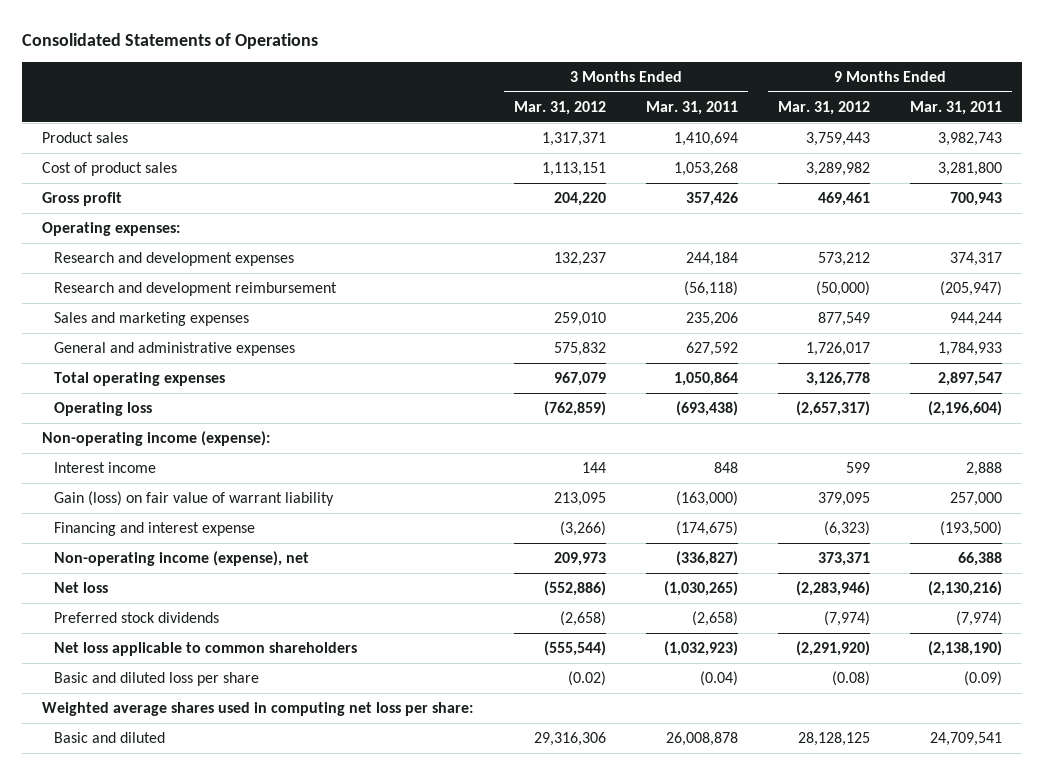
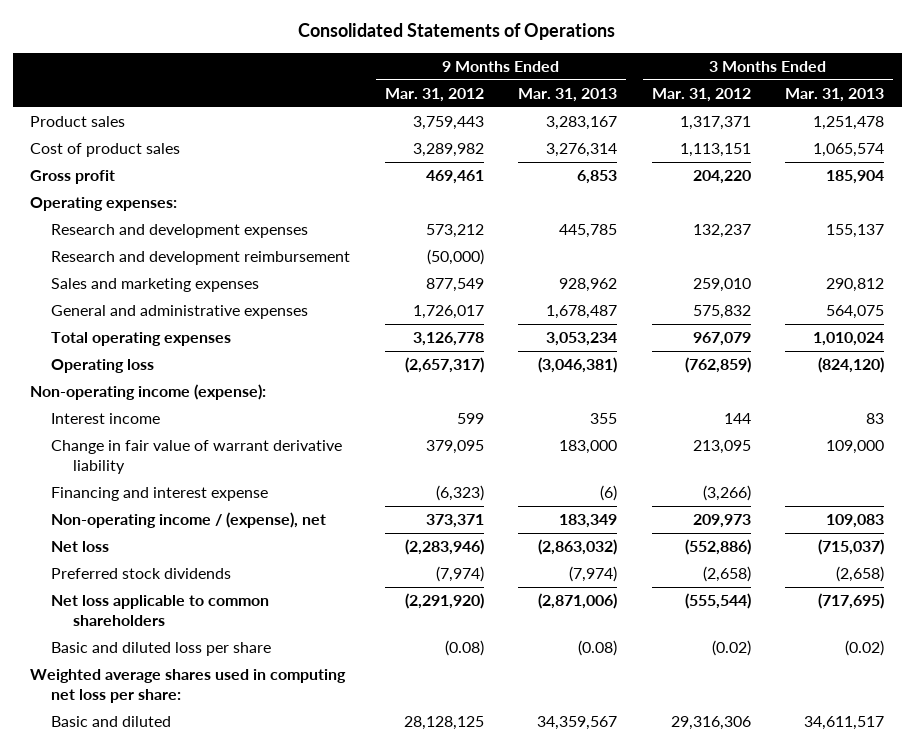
[645,100,738,115] Mar. 31, 2011 -> none
[910,100,1003,115] Mar. 31, 2011 -> none
none -> [518,87,618,102] Mar. 31, 2013
none -> [785,87,885,102] Mar. 31, 2013
[54,491,335,507] Gain (loss) on fair value of warrant liability -> [51,440,343,474] Change in fair value of warrant derivative liability
[54,551,310,567] Non-operating income (expense), net -> [51,512,327,529] Non-operating income / (expense), net

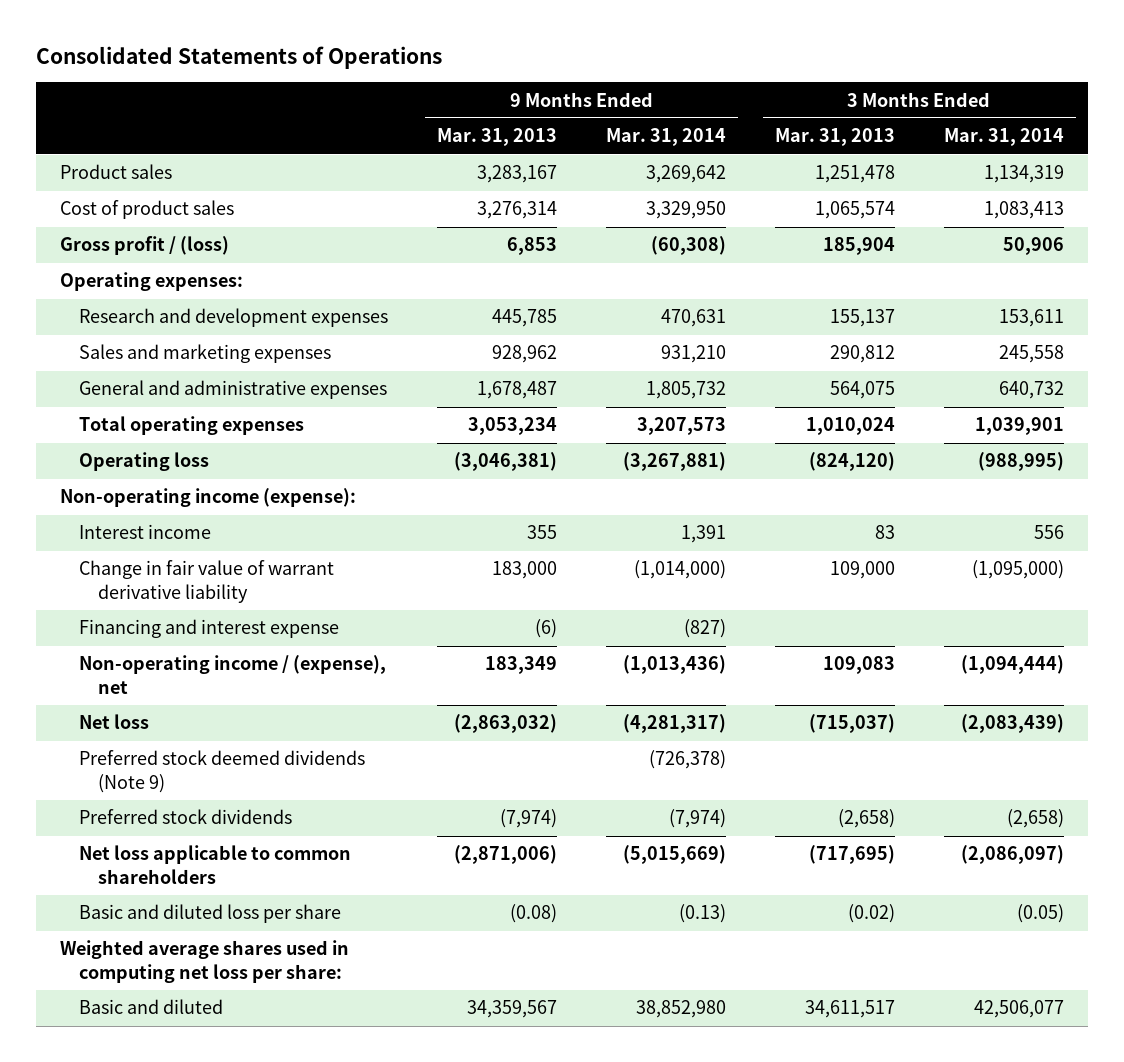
[384,87,484,102] Mar. 31, 2012 -> none
[651,87,751,102] Mar. 31, 2012 -> none
none -> [606,128,727,147] Mar. 31, 2014
none -> [943,128,1064,147] Mar. 31, 2014
[30,170,116,185] Gross profit -> [60,236,230,256] Gross profit / (loss)
[51,251,351,266] Research and development reimbursement -> none
none -> [79,750,366,793] Preferred stock deemed dividends (Note 9)

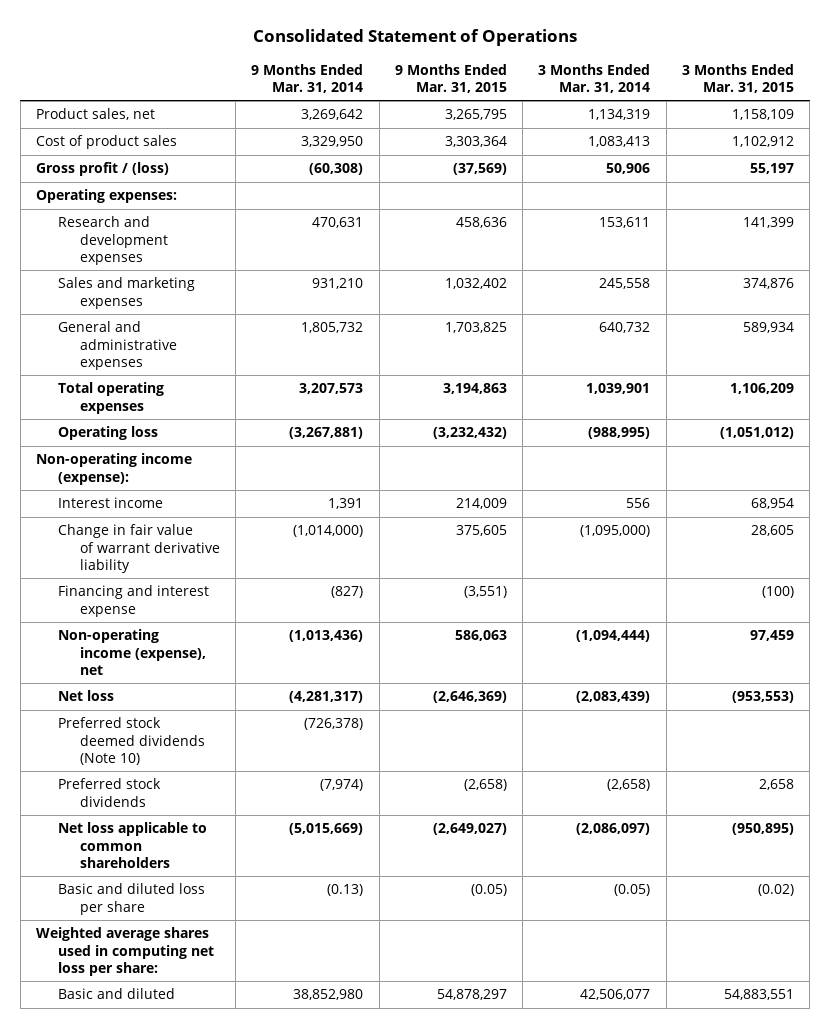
[35,46,442,70] Consolidated Statements of Operations -> [252,29,577,47] Consolidated Statement of Operations
[437,128,558,147] Mar. 31, 2013 -> none
[775,128,896,147] Mar. 31, 2013 -> none
none -> [394,63,507,93] 9 Months Ended Mar. 31, 2015
none -> [681,63,794,93] 3 Months Ended Mar. 31, 2015
[60,164,173,180] Product sales -> [35,108,155,121] Product sales, net
[79,655,387,694] Non-operating income / (expense), net -> [57,629,206,675] Non-operating income (expense), net
[79,750,366,793] Preferred stock deemed dividends (Note 9) -> [57,717,205,765] Preferred stock deemed dividends (Note 10)

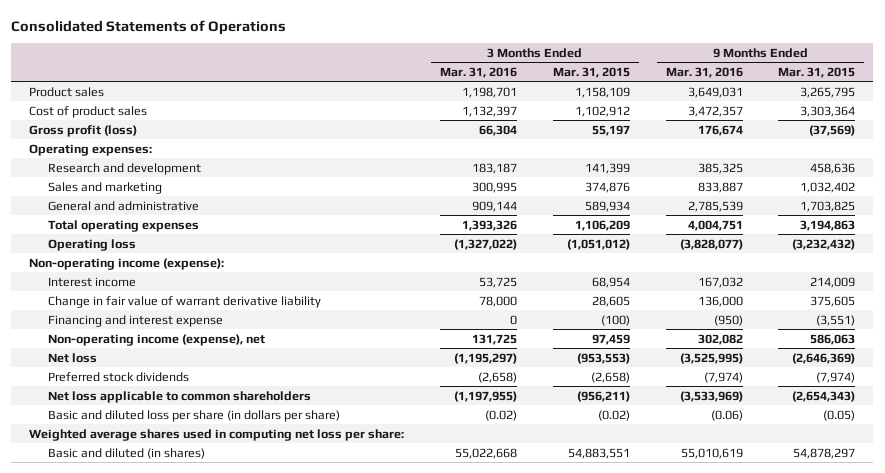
[252,29,577,47] Consolidated Statement of Operations -> [11,19,287,35] Consolidated Statements of Operations
[251,63,364,93] 9 Months Ended Mar. 31, 2014 -> none
[538,63,651,93] 3 Months Ended Mar. 31, 2014 -> none
none -> [440,66,518,78] Mar. 31, 2016
none -> [665,66,743,78] Mar. 31, 2016
[35,108,155,121] Product sales, net -> [29,86,105,97] Product sales
[35,162,169,177] Gross profit / (loss) -> [29,124,138,137] Gross profit (loss)
[57,216,168,265] Research and development expenses -> [48,162,202,175] Research and development
[57,277,195,309] Sales and marketing expenses -> [48,181,163,194] Sales and marketing
[57,321,177,370] General and administrative expenses -> [48,200,200,211] General and administrative
[57,717,205,765] Preferred stock deemed dividends (Note 10) -> none
[463,779,507,792] (2,658) -> [816,371,856,383] (7,974)
[758,779,794,791] 2,658 -> [590,371,630,383] (2,658)
[432,823,507,836] (2,649,027) -> [792,390,856,402] (2,654,343)
[731,823,794,836] (950,895) -> [576,390,630,402] (956,211)
[57,883,205,915] Basic and diluted loss per share -> [48,409,341,422] Basic and diluted loss per share (in dollars per share)
[57,988,175,1000] Basic and diluted -> [48,447,206,459] Basic and diluted (in shares)

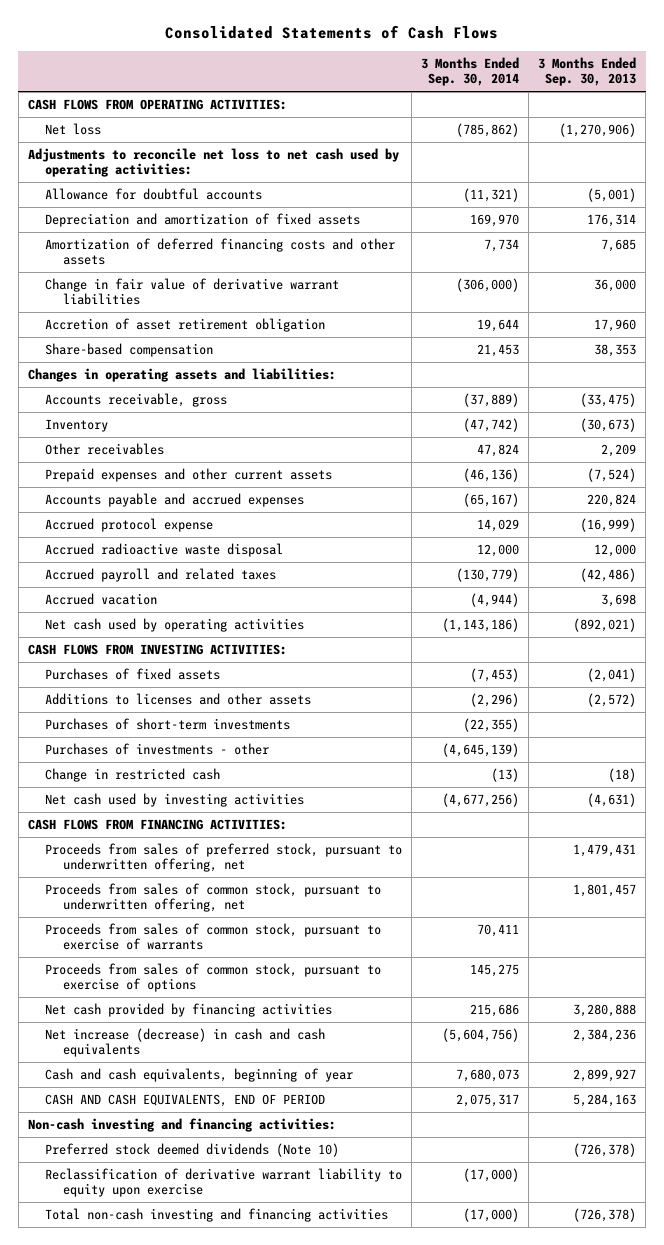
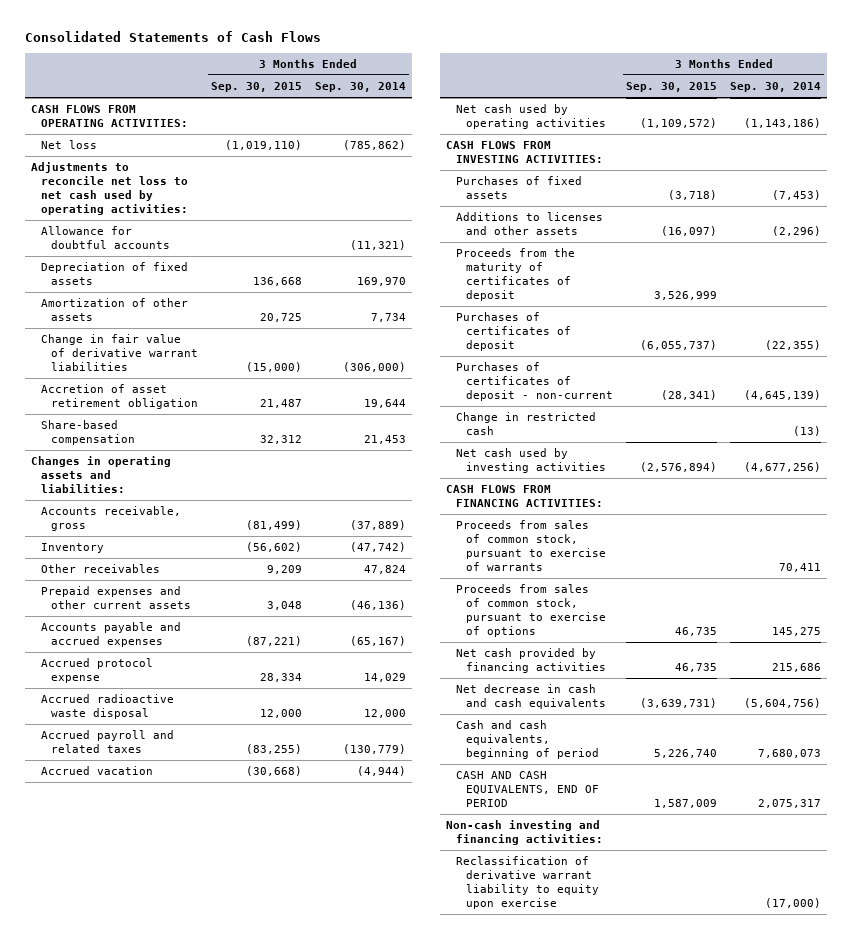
[538,57,637,87] 3 Months Ended Sep. 30, 2013 -> none
none -> [210,81,302,92] Sep. 30, 2015
[45,213,361,228] Depreciation and amortization of fixed assets -> [41,262,189,286] Depreciation of fixed assets
[45,238,396,266] Amortization of deferred financing costs and other assets -> [41,298,189,322] Amortization of other assets
none -> [456,248,576,302] Proceeds from the maturity of certificates of deposit
[45,718,291,731] Purchases of short-term investments -> [456,312,572,352] Purchases of certificates of deposit
[45,743,270,756] Purchases of investments - other -> [456,362,614,402] Purchases of certificates of deposit - non-current
[45,843,403,873] Proceeds from sales of preferred stock, pursuant to underwritten offering, net -> none
[45,883,382,913] Proceeds from sales of common stock, pursuant to underwritten offering, net -> none
[45,1028,326,1058] Net increase (decrease) in cash and cash equivalents -> [456,684,607,710] Net decrease in cash and cash equivalents
[45,1068,354,1083] Cash and cash equivalents, beginning of year -> [456,720,600,760] Cash and cash equivalents, beginning of period
[45,1143,340,1158] Preferred stock deemed dividends (Note 10) -> none
[45,1208,389,1223] Total non-cash investing and financing activities -> none

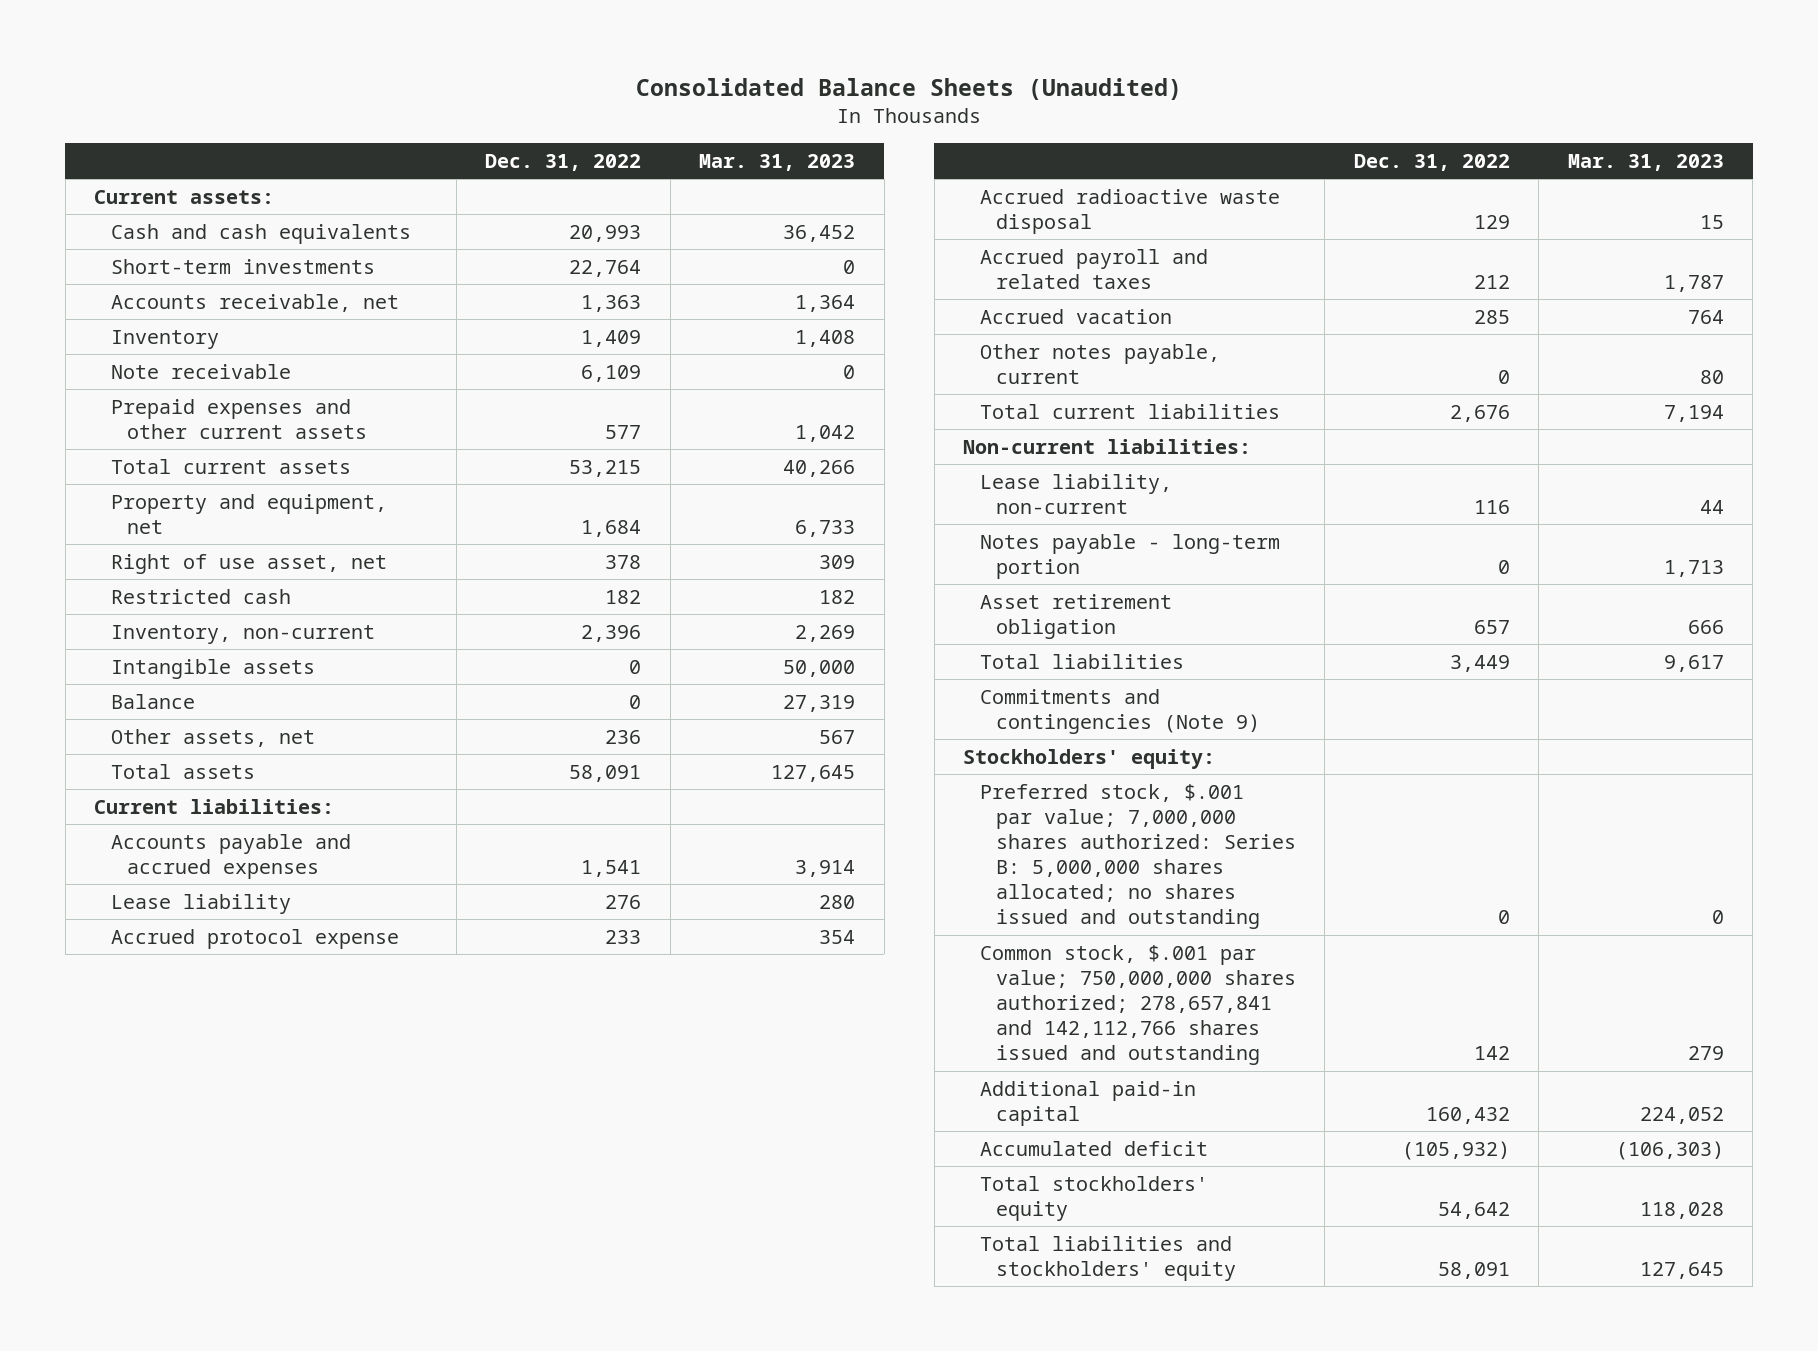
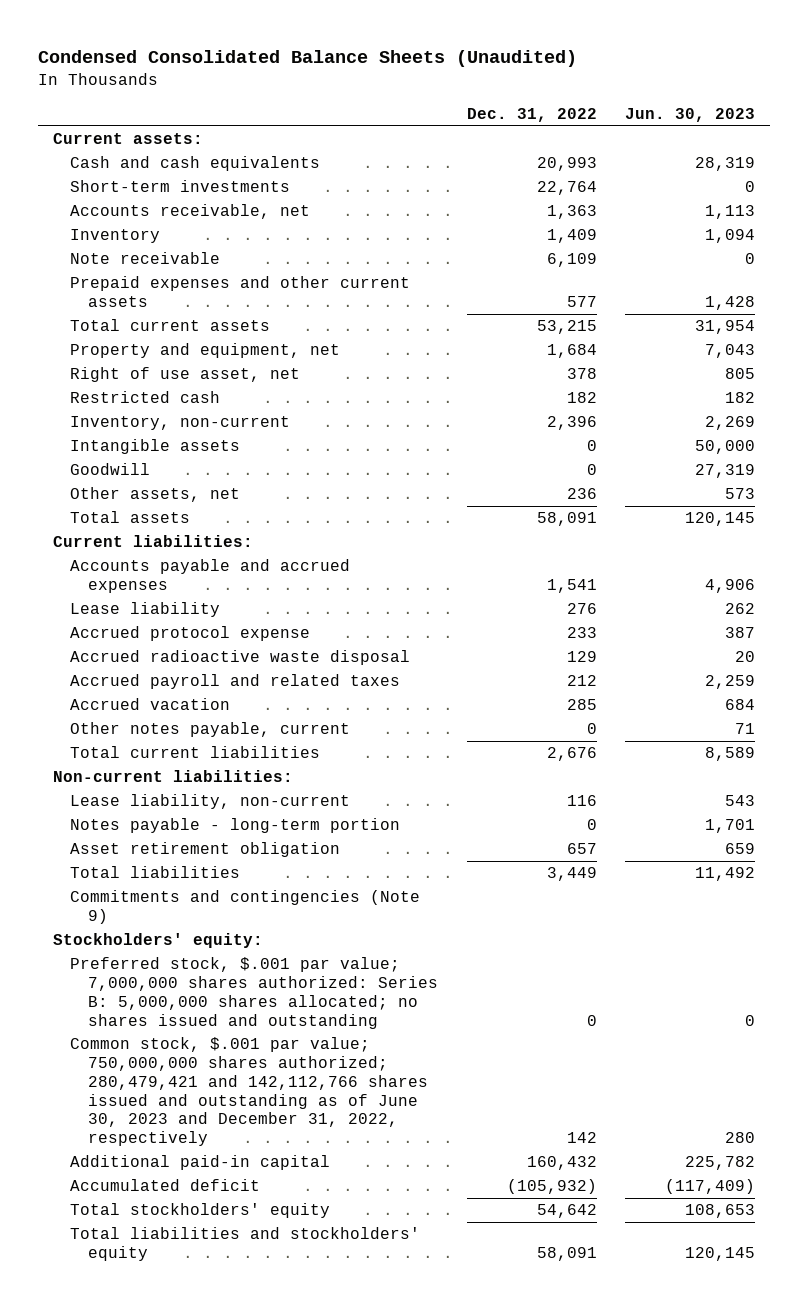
[636,78,1183,101] Consolidated Balance Sheets (Unaudited) -> [38,50,578,68] Condensed Consolidated Balance Sheets (Unaudited)
[699,153,856,171] Mar. 31, 2023 -> none
none -> [625,107,756,122] Jun. 30, 2023
[110,693,195,709] Balance -> [70,463,151,476] Goodwill
[979,944,1297,1066] Common stock, $.001 par value; 750,000,000 shares authorized; 278,657,841 and 142,112,766 shares issued and outstanding -> [70,1037,429,1147] Common stock, $.001 par value; 750,000,000 shares authorized; 280,479,421 and 142,112,766 shares issued and outstanding as of June 30, 2023 and December 31, 2022, respectively

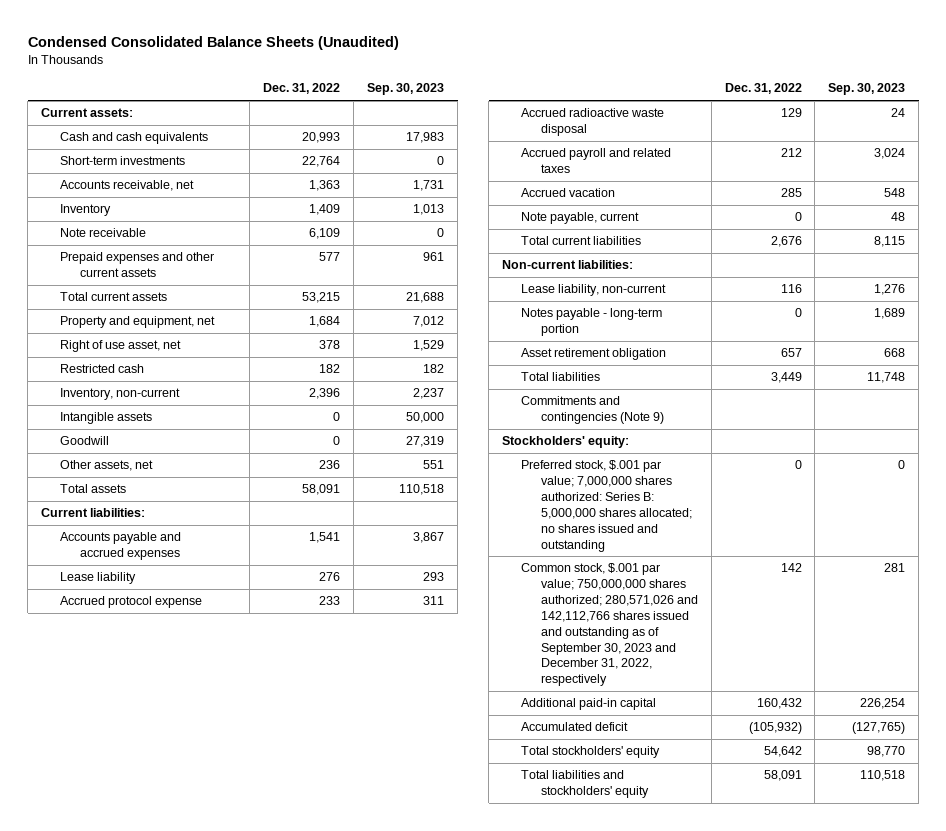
[625,107,756,122] Jun. 30, 2023 -> none
none -> [367,83,445,96] Sep. 30, 2023
[70,722,351,738] Other notes payable, current -> [521,212,640,225] Note payable, current
[70,1037,429,1147] Common stock, $.001 par value; 750,000,000 shares authorized; 280,479,421 and 142,112,766 shares issued and outstanding as of June 30, 2023 and December 31, 2022, respectively -> [521,563,698,687] Common stock, $.001 par value; 750,000,000 shares authorized; 280,571,026 and 142,112,766 shares issued and outstanding as of September 30, 2023 and December 31, 2022, respectively

